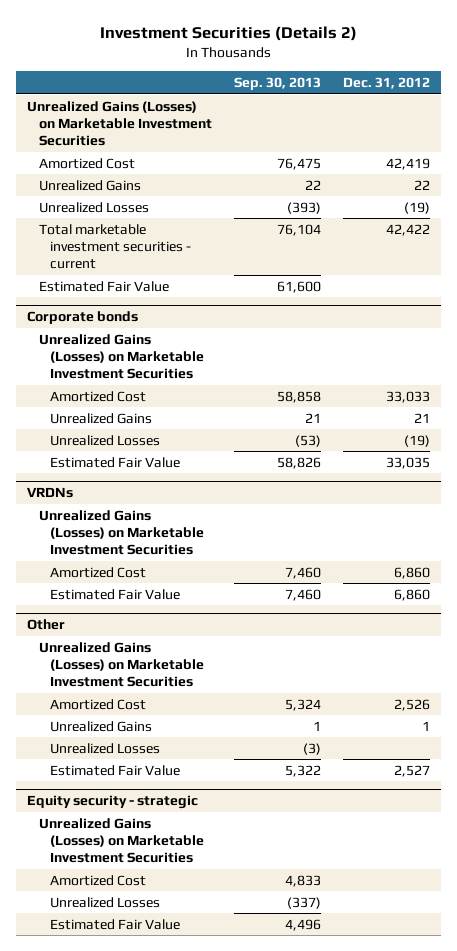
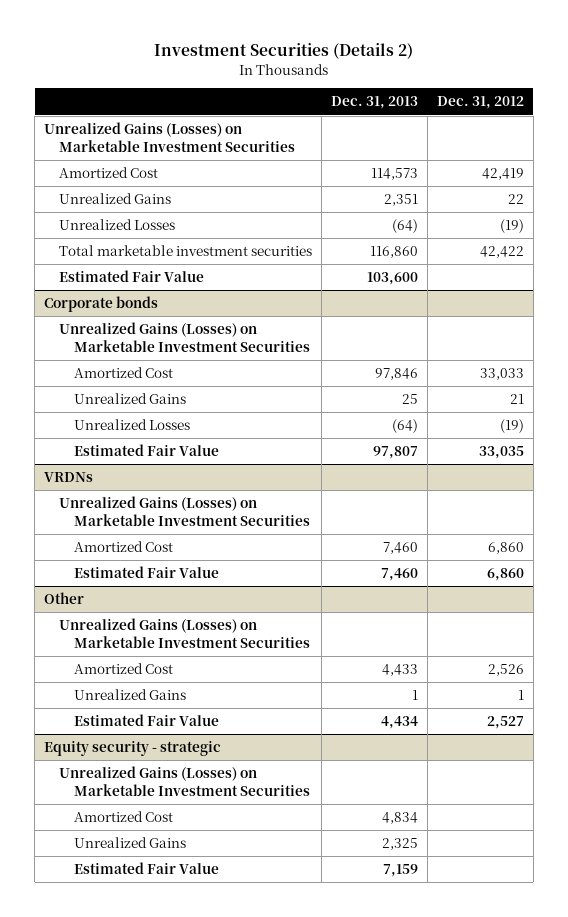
[233,77,321,91] Sep. 30, 2013 -> none
none -> [330,96,418,110] Dec. 31, 2013
[38,223,191,270] Total marketable investment securities - current -> [59,245,313,257] Total marketable investment securities
[49,742,160,754] Unrealized Losses -> none
[49,896,160,908] Unrealized Losses -> none
none -> [73,837,186,849] Unrealized Gains

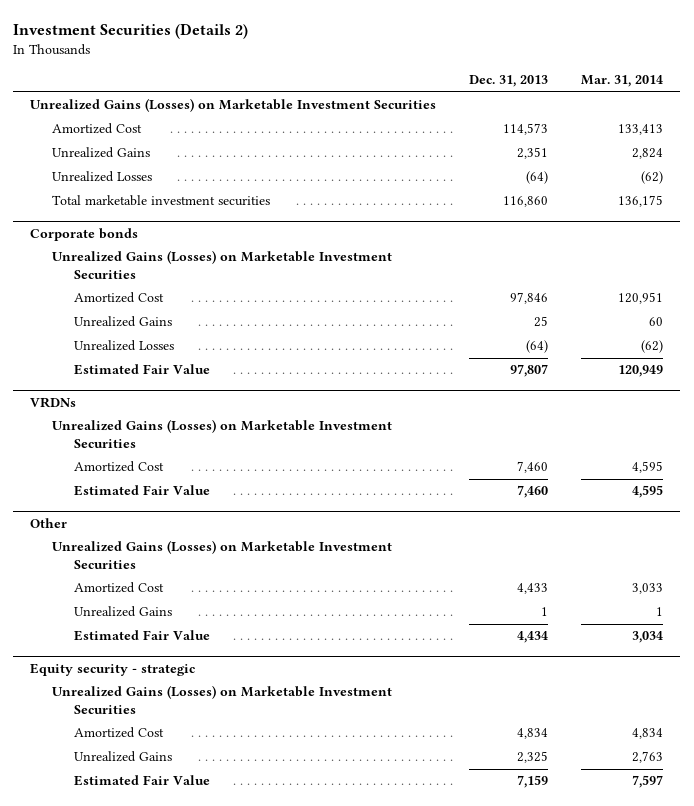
[436,96,524,110] Dec. 31, 2012 -> none
none -> [581,75,664,88] Mar. 31, 2014
[59,270,205,283] Estimated Fair Value -> none

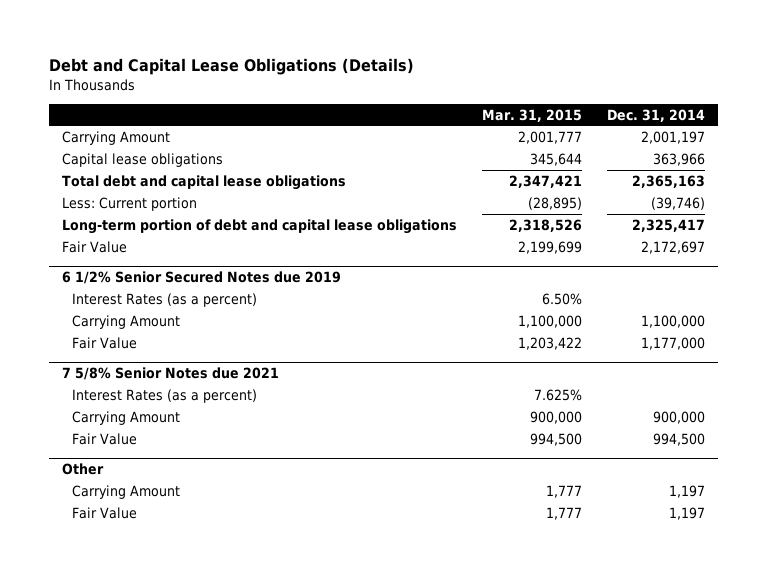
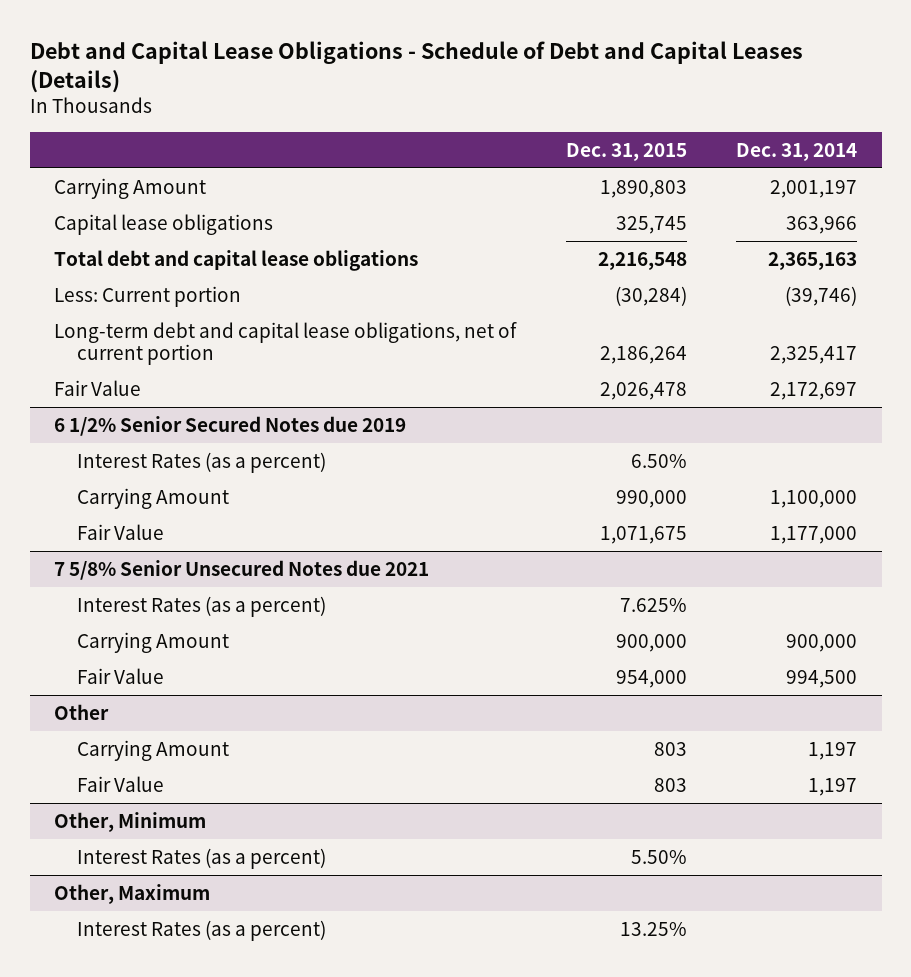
[48,57,414,75] Debt and Capital Lease Obligations (Details) -> [29,40,803,93] Debt and Capital Lease Obligations - Schedule of Debt and Capital Leases (Details)
[481,108,582,122] Mar. 31, 2015 -> none
none -> [565,142,687,161] Dec. 31, 2015
[61,219,457,235] Long-term portion of debt and capital lease obligations -> [54,321,518,366] Long-term debt and capital lease obligations, net of current portion
[61,367,279,381] 7 5/8% Senior Notes due 2021 -> [54,559,430,580] 7 5/8% Senior Unsecured Notes due 2021
none -> [54,811,207,832] Other, Minimum
none -> [76,847,326,869] Interest Rates (as a percent)
none -> [54,883,211,904] Other, Maximum
none -> [76,919,326,941] Interest Rates (as a percent)

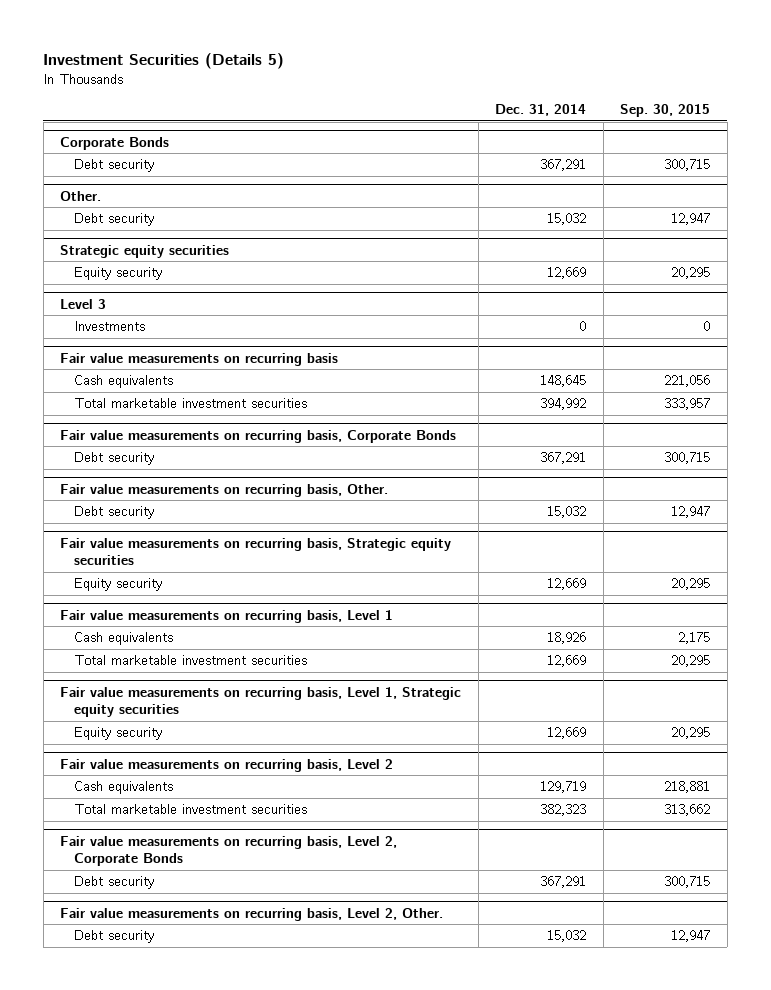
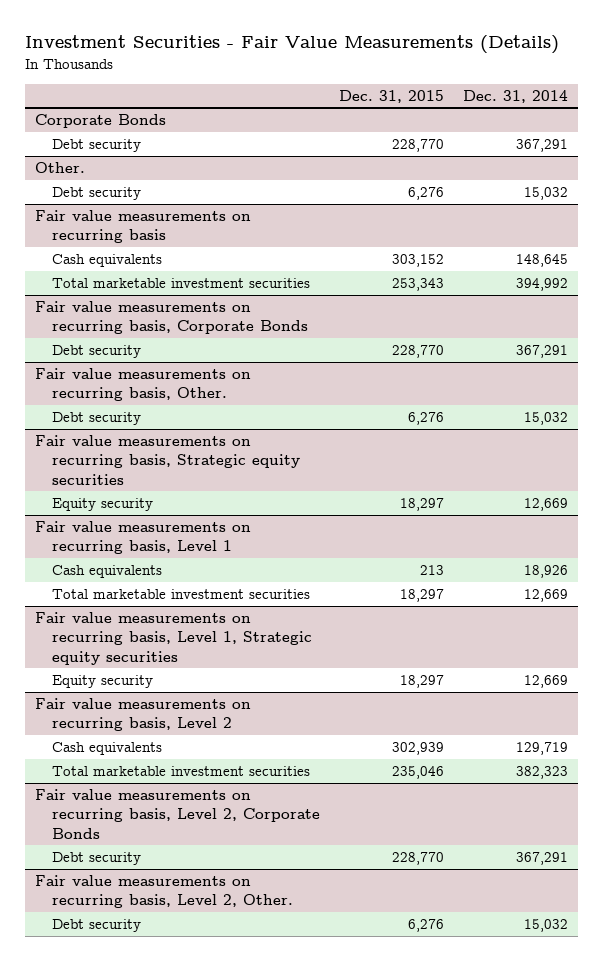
[43,52,285,69] Investment Securities (Details 5) -> [25,35,560,55] Investment Securities - Fair Value Measurements (Details)
[620,104,711,118] Sep. 30, 2015 -> none
none -> [339,89,445,103] Dec. 31, 2015
[60,244,230,258] Strategic equity securities -> none
[74,267,163,281] Equity security -> none
[60,298,107,309] Level 3 -> none
[74,321,146,332] Investments -> none

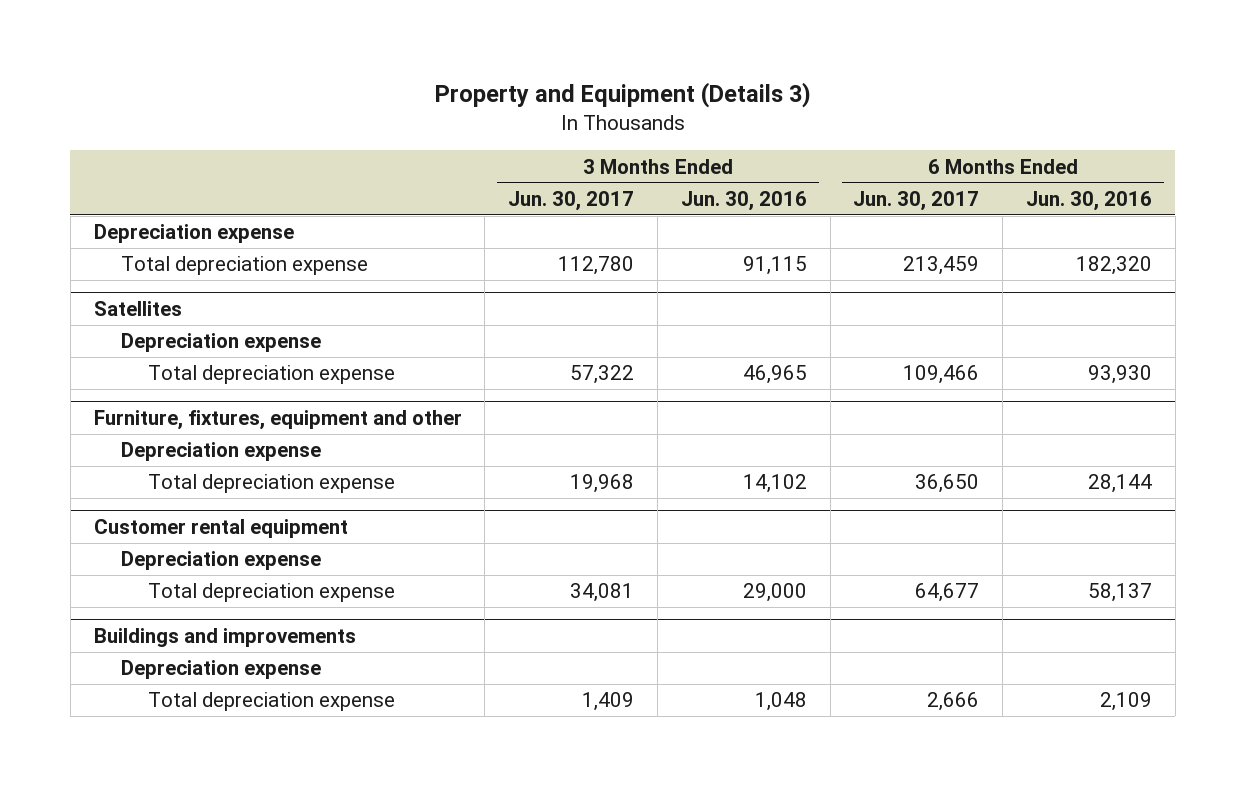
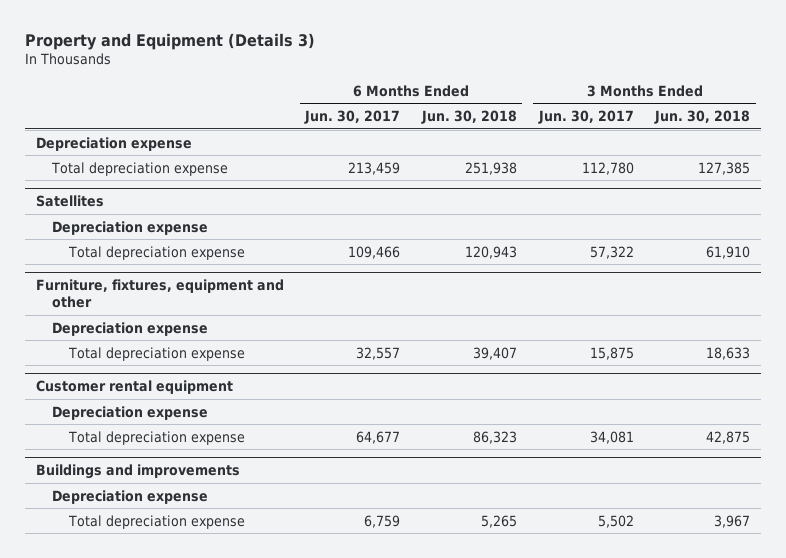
[680,190,807,211] Jun. 30, 2016 -> none
[1026,190,1153,211] Jun. 30, 2016 -> none
none -> [420,110,517,125] Jun. 30, 2018
none -> [654,110,751,125] Jun. 30, 2018
[570,474,635,494] 19,968 -> [589,346,634,360] 15,875
[915,474,980,494] 36,650 -> [356,346,401,360] 32,557
[582,692,635,712] 1,409 -> [597,514,634,528] 5,502
[927,692,980,712] 2,666 -> [364,514,401,528] 6,759

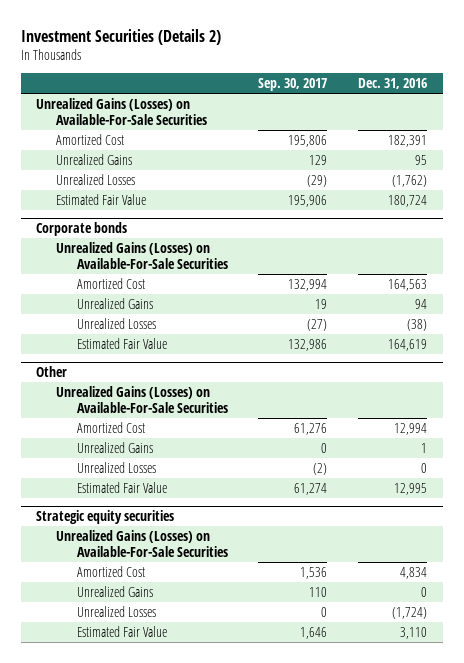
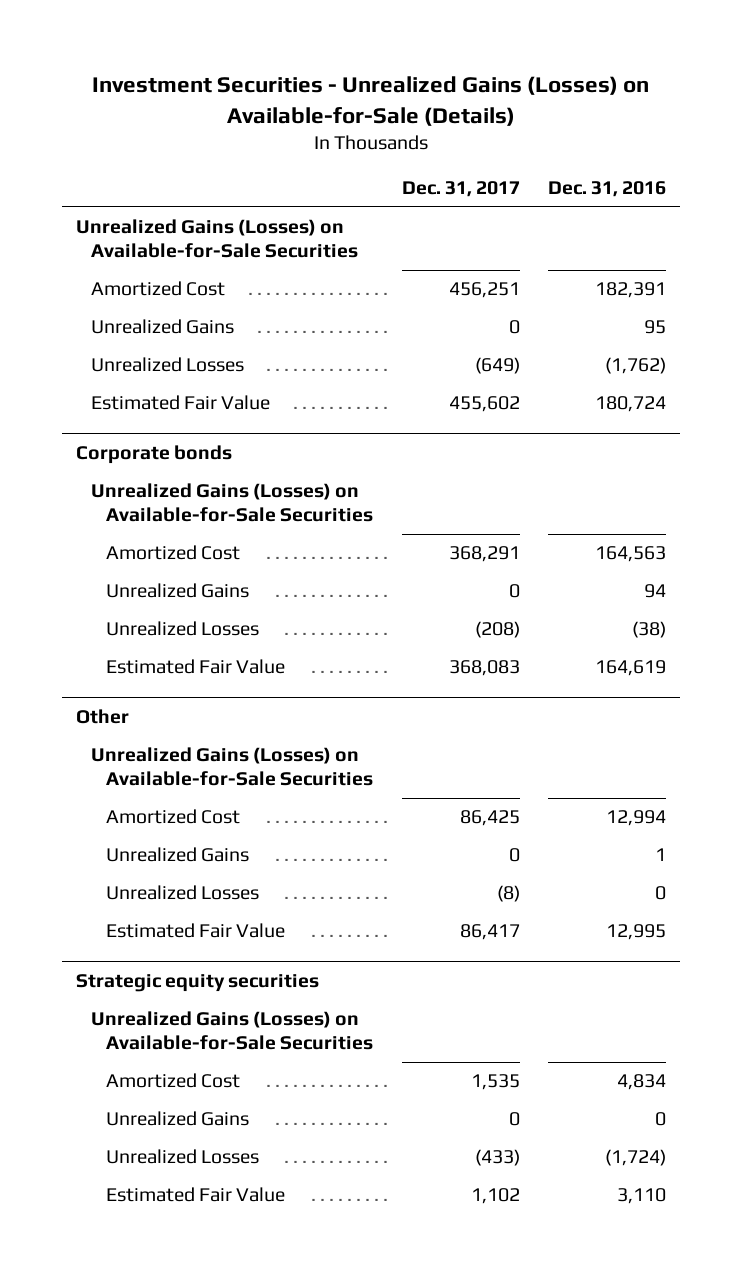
[20,28,221,45] Investment Securities (Details 2) -> [92,76,650,126] Investment Securities - Unrealized Gains (Losses) on Available-for-Sale (Details)
[258,77,328,91] Sep. 30, 2017 -> none
none -> [401,181,520,198] Dec. 31, 2017
[36,97,208,126] Unrealized Gains (Losses) on Available-For-Sale Securities -> [76,219,359,259] Unrealized Gains (Losses) on Available-for-Sale Securities
[56,241,228,270] Unrealized Gains (Losses) on Available-For-Sale Securities -> [91,483,374,523] Unrealized Gains (Losses) on Available-for-Sale Securities
[56,385,228,414] Unrealized Gains (Losses) on Available-For-Sale Securities -> [91,747,374,787] Unrealized Gains (Losses) on Available-for-Sale Securities
[56,529,228,558] Unrealized Gains (Losses) on Available-For-Sale Securities -> [91,1011,374,1051] Unrealized Gains (Losses) on Available-for-Sale Securities

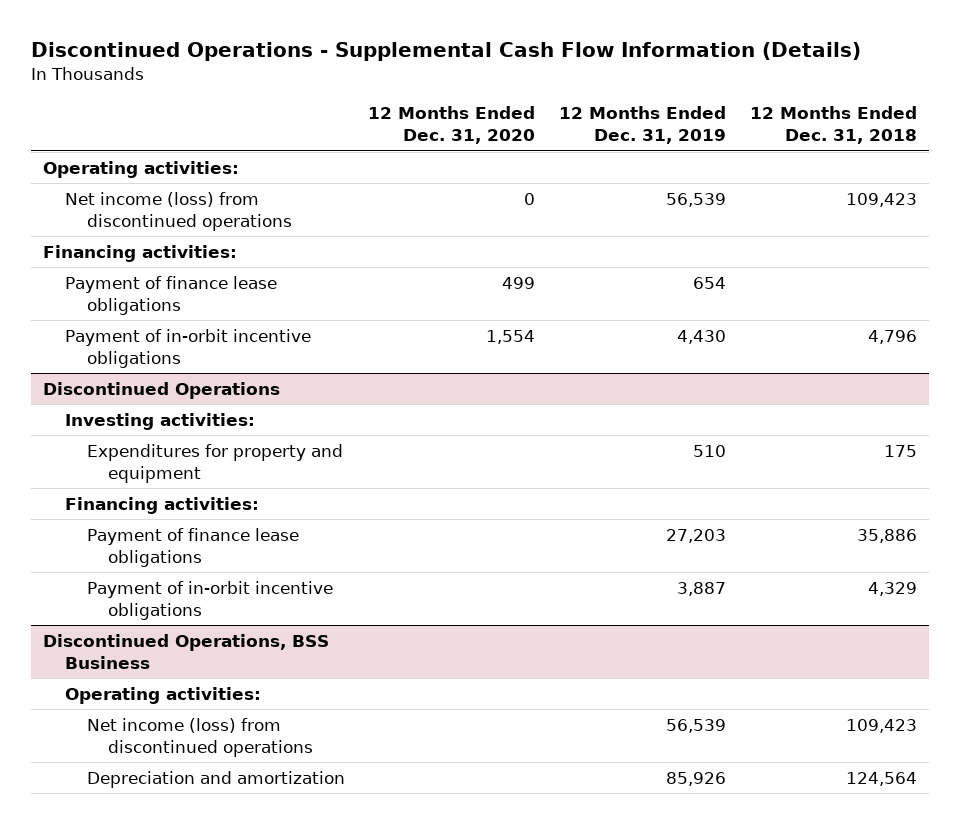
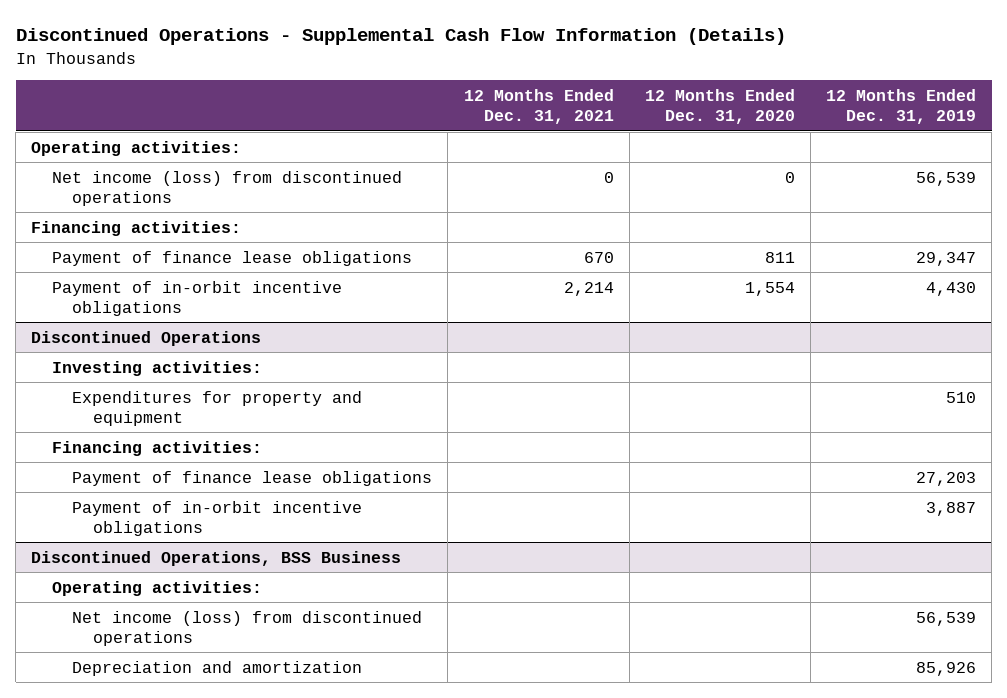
[750,106,918,145] 12 Months Ended Dec. 31, 2018 -> none
none -> [463,88,614,125] 12 Months Ended Dec. 31, 2021
[502,276,536,289] 499 -> [764,251,795,263] 811
[693,276,727,289] 654 -> [916,251,977,266] 29,347

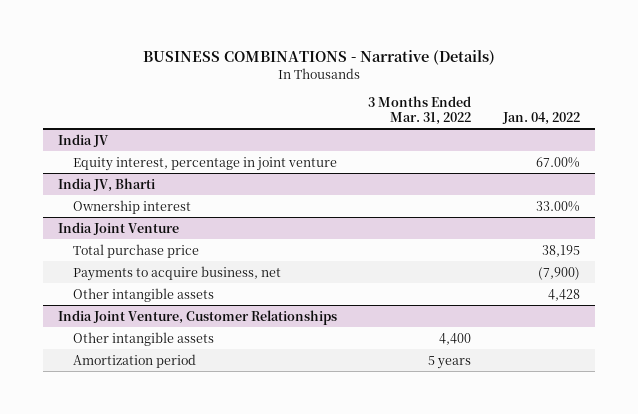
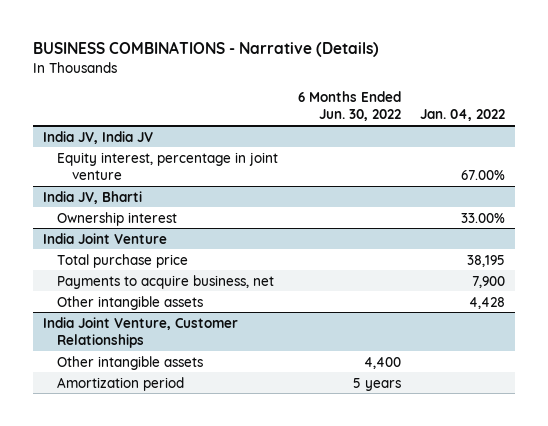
[368,95,472,125] 3 Months Ended Mar. 31, 2022 -> none
none -> [297,90,401,122] 6 Months Ended Jun. 30, 2022
[58,133,110,147] India JV -> [42,130,153,144] India JV, India JV
[537,266,580,280] (7,900) -> [471,275,505,288] 7,900

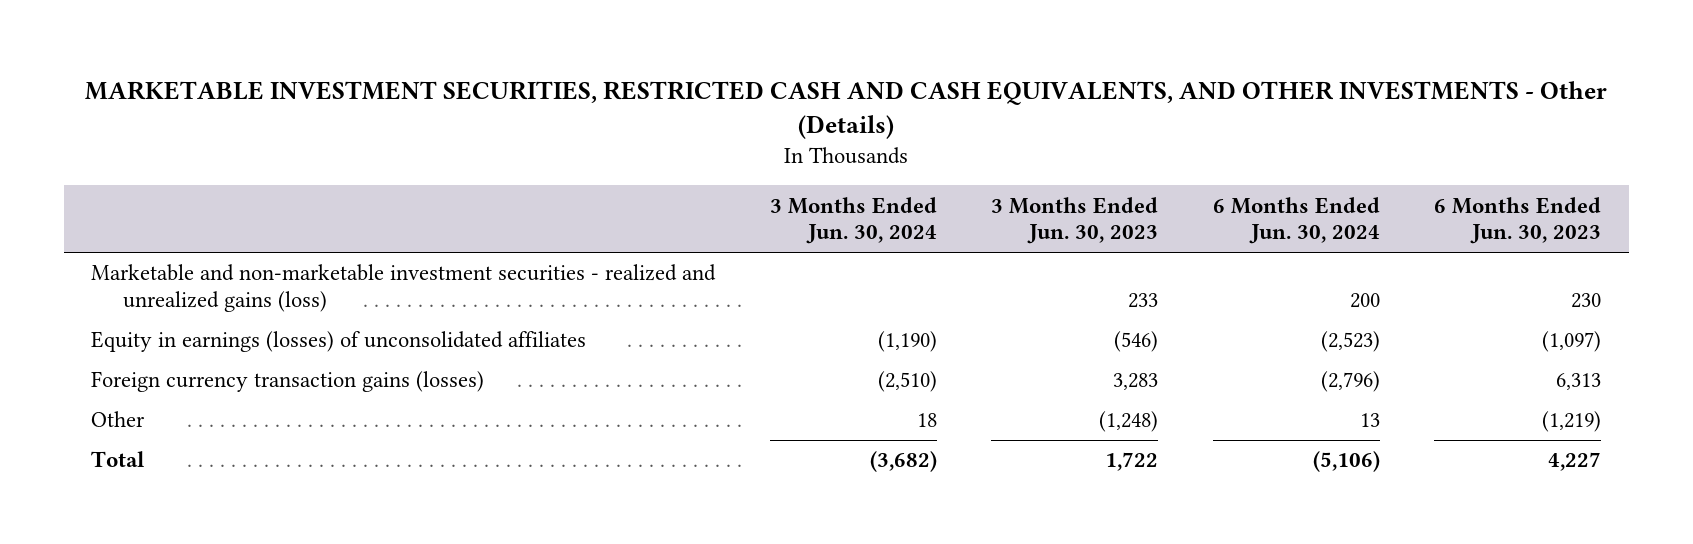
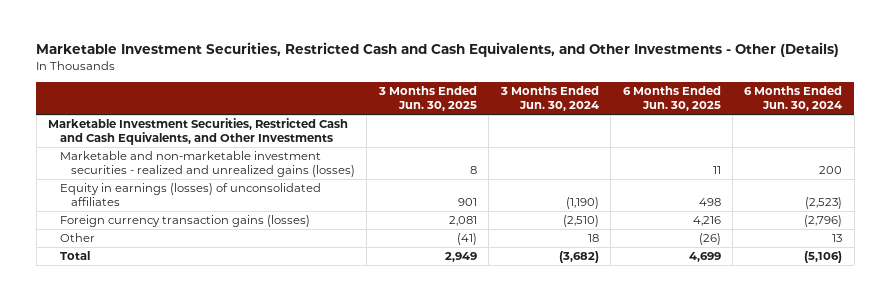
[85,80,1608,140] MARKETABLE INVESTMENT SECURITIES, RESTRICTED CASH AND CASH EQUIVALENTS, AND OTHER INVESTMENTS - Other (Details) -> [36,42,840,58] Marketable Investment Securities, Restricted Cash and Cash Equivalents, and Other Investments - Other (Details)
[991,196,1159,245] 3 Months Ended Jun. 30, 2023 -> none
[1434,196,1602,245] 6 Months Ended Jun. 30, 2023 -> none
none -> [377,86,477,111] 3 Months Ended Jun. 30, 2025
none -> [622,86,721,111] 6 Months Ended Jun. 30, 2025
none -> [48,118,349,146] Marketable Investment Securities, Restricted Cash and Cash Equivalents, and Other Investments
[91,264,717,312] Marketable and non-marketable investment securities - realized and unrealized gains (loss) -> [59,151,356,178] Marketable and non-marketable investment securities - realized and unrealized gains (losses)

